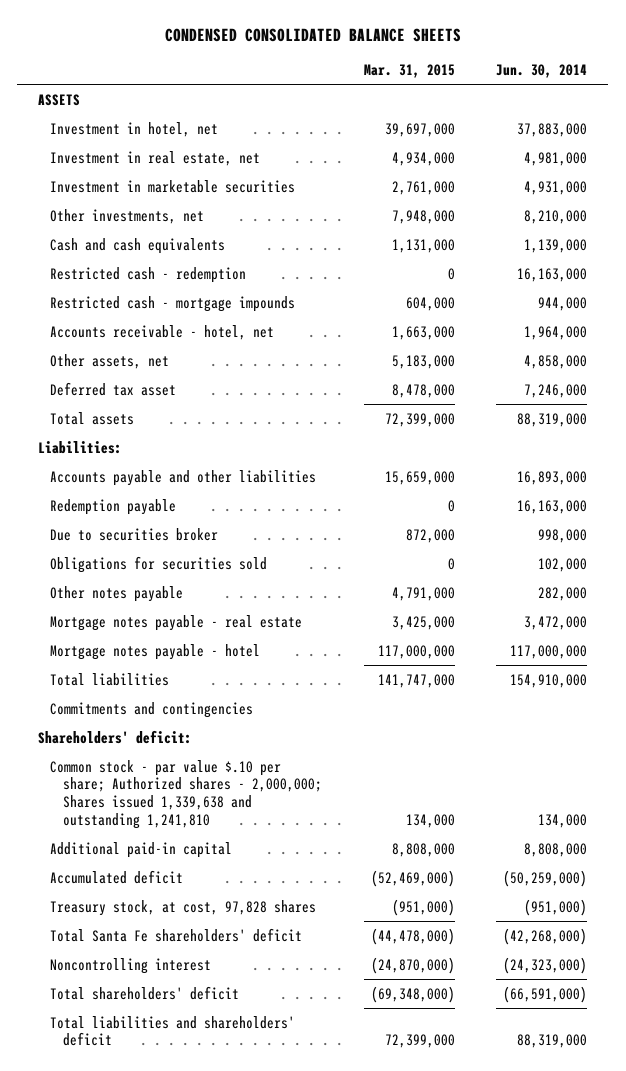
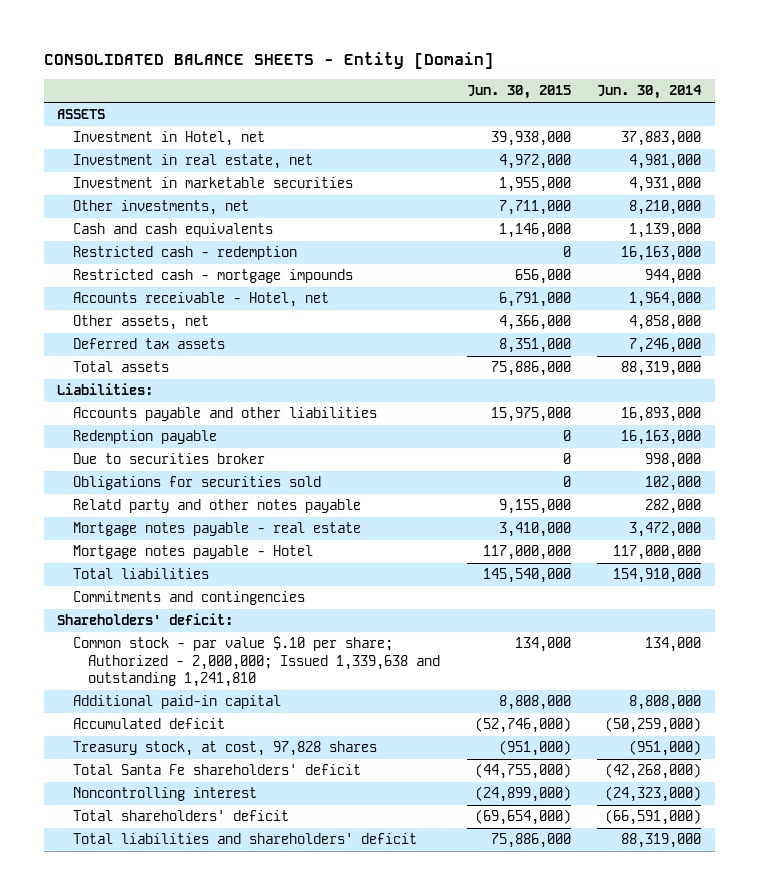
[164,27,461,42] CONDENSED CONSOLIDATED BALANCE SHEETS -> [44,52,495,70] CONSOLIDATED BALANCE SHEETS - Entity [Domain]
[363,64,455,79] Mar. 31, 2015 -> none
none -> [466,85,571,100] Jun. 30, 2015
[50,121,219,137] Investment in hotel, net -> [72,131,265,147] Investment in Hotel, net
[50,324,275,340] Accounts receivable - hotel, net -> [72,292,329,308] Accounts receivable - Hotel, net
[50,381,177,396] Deferred tax asset -> [72,338,225,350] Deferred tax assets
[50,585,184,602] Other notes payable -> [72,499,361,514] Relatd party and other notes payable
[50,643,261,660] Mortgage notes payable - hotel -> [72,545,313,560] Mortgage notes payable - Hotel
[50,759,322,829] Common stock - par value $.10 per share; Authorized shares - 2,000,000; Shares issued 1,339,638 and outstanding 1,241,810 -> [72,636,441,688] Common stock - par value $.10 per share; Authorized - 2,000,000; Issued 1,339,638 and outstanding 1,241,810

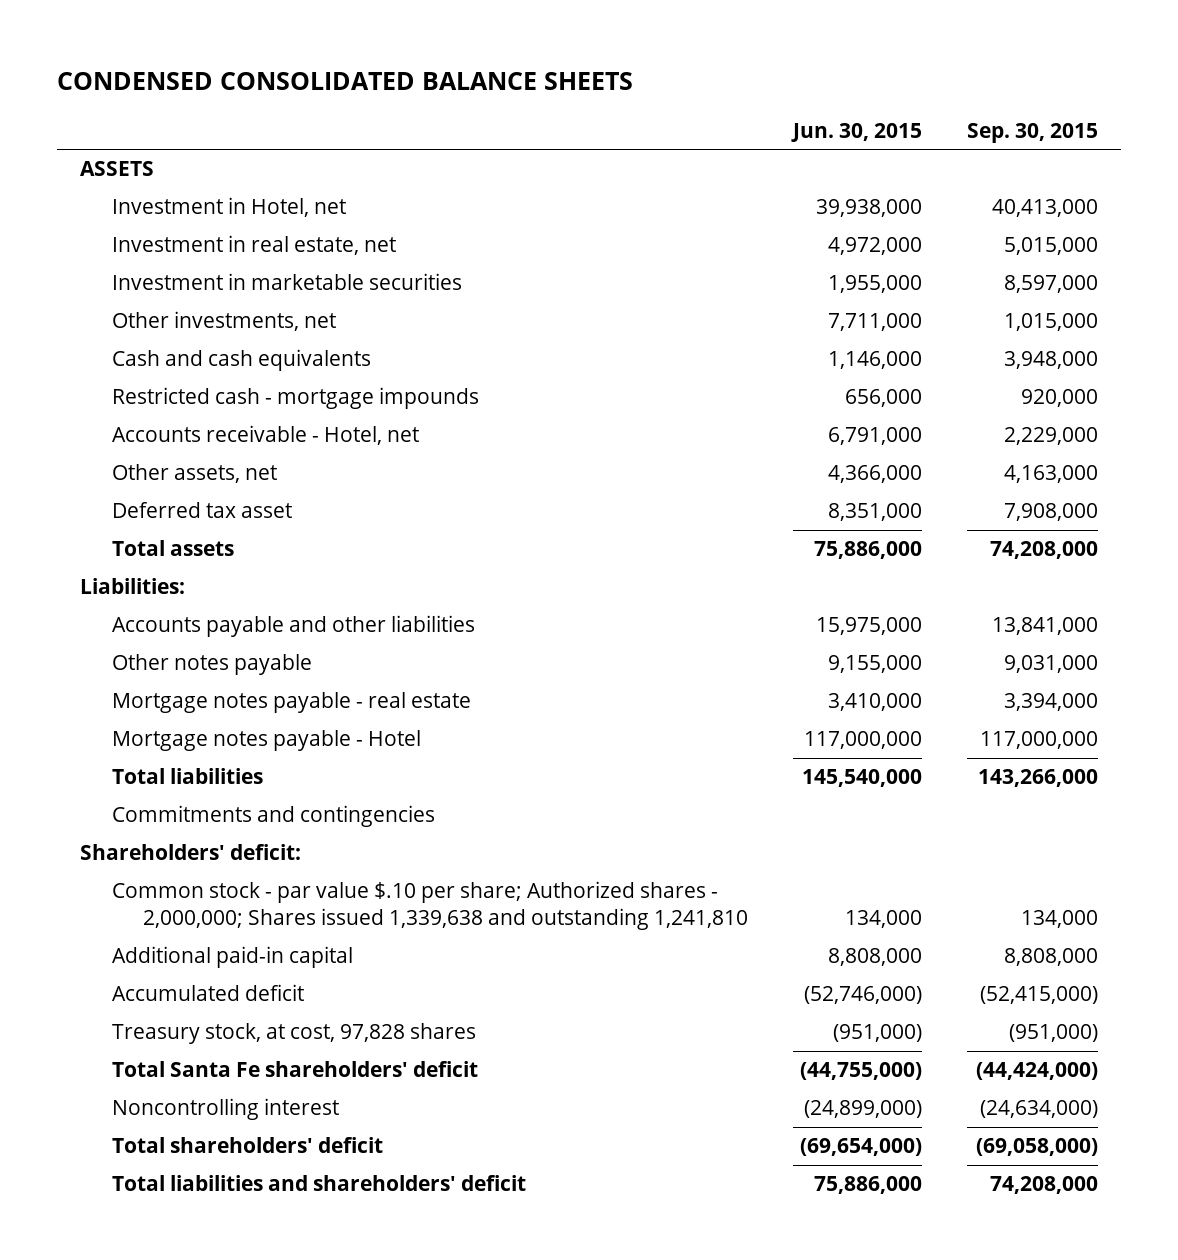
[44,52,495,70] CONSOLIDATED BALANCE SHEETS - Entity [Domain] -> [57,72,634,91] CONDENSED CONSOLIDATED BALANCE SHEETS
[597,85,703,100] Jun. 30, 2014 -> none
none -> [967,122,1099,143] Sep. 30, 2015
[72,246,297,261] Restricted cash - redemption -> none
[72,338,225,350] Deferred tax assets -> [111,502,292,519] Deferred tax asset
[72,430,217,445] Redemption payable -> none
[72,453,265,465] Due to securities broker -> none
[72,476,321,491] Obligations for securities sold -> none
[72,499,361,514] Relatd party and other notes payable -> [111,654,312,676] Other notes payable
[72,636,441,688] Common stock - par value $.10 per share; Authorized - 2,000,000; Issued 1,339,638 and outstanding 1,241,810 -> [111,881,749,931] Common stock - par value $.10 per share; Authorized shares - 2,000,000; Shares issued 1,339,638 and outstanding 1,241,810

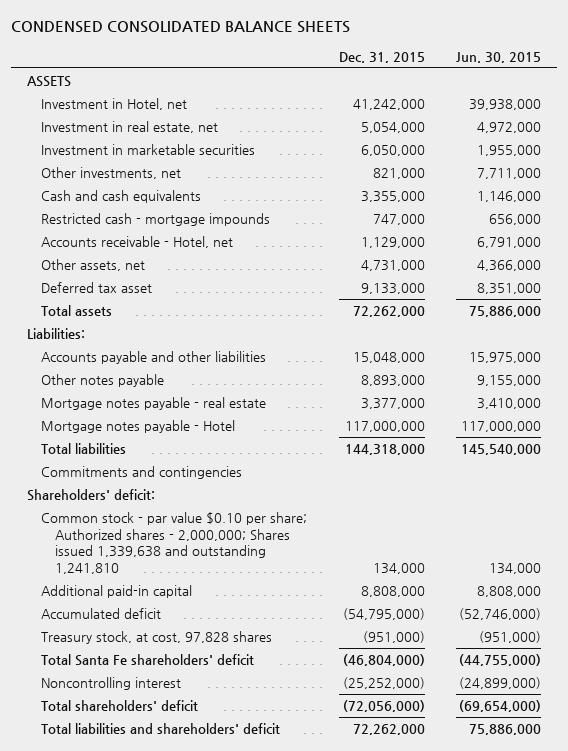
[967,122,1099,143] Sep. 30, 2015 -> none
none -> [338,51,425,63] Dec. 31, 2015
[111,881,749,931] Common stock - par value $.10 per share; Authorized shares - 2,000,000; Shares issued 1,339,638 and outstanding 1,241,810 -> [41,512,308,574] Common stock - par value $0.10 per share; Authorized shares - 2,000,000; Shares issued 1,339,638 and outstanding 1,241,810

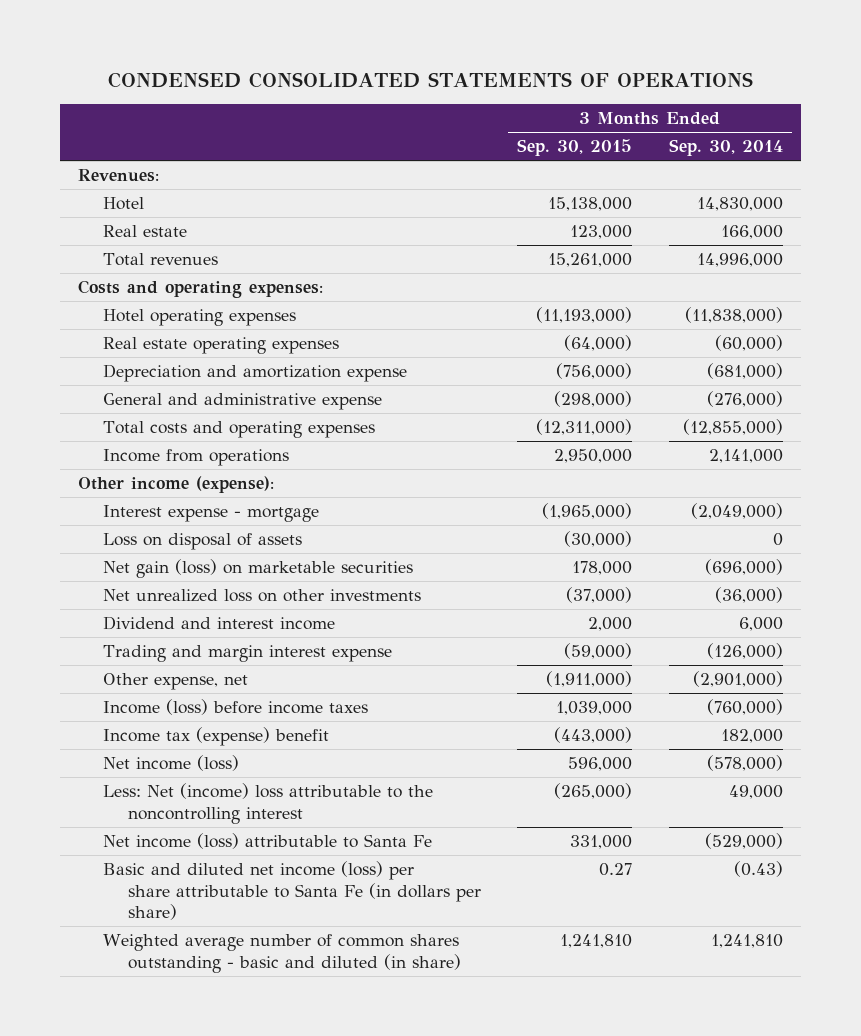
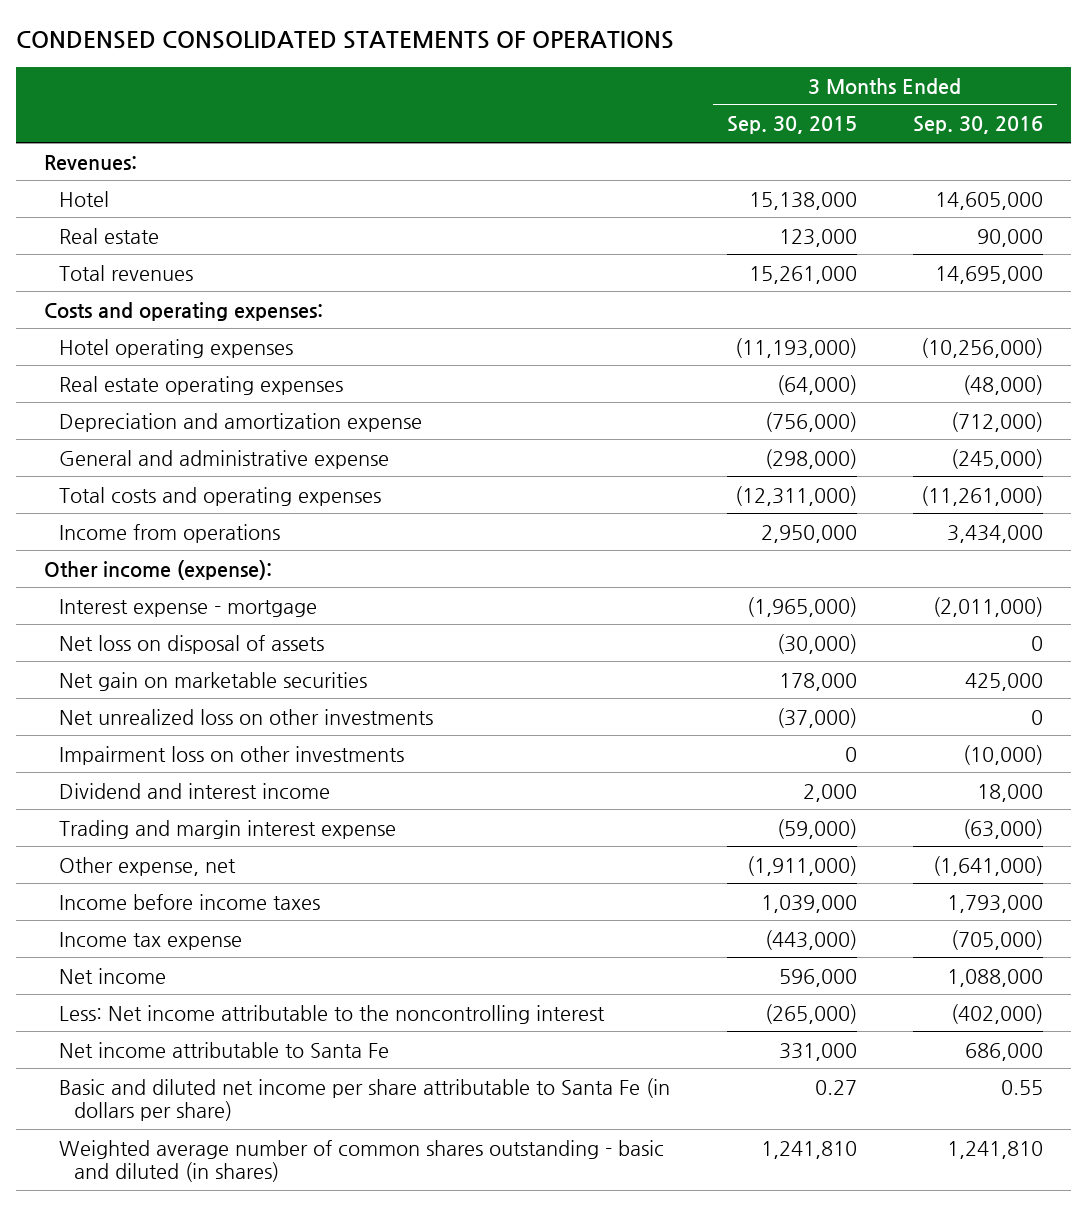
[668,139,783,157] Sep. 30, 2014 -> none
none -> [913,116,1044,135] Sep. 30, 2016
[102,533,302,551] Loss on disposal of assets -> [59,634,325,654] Net loss on disposal of assets
[102,559,413,579] Net gain (loss) on marketable securities -> [59,671,368,691] Net gain on marketable securities
none -> [59,745,405,765] Impairment loss on other investments
[102,699,368,716] Income (loss) before income taxes -> [59,893,321,910] Income before income taxes
[102,727,329,747] Income tax (expense) benefit -> [59,931,243,950] Income tax expense
[102,755,239,772] Net income (loss) -> [59,967,167,984] Net income
[102,783,433,824] Less: Net (income) loss attributable to the noncontrolling interest -> [59,1004,606,1024] Less: Net income attributable to the noncontrolling interest
[102,833,432,850] Net income (loss) attributable to Santa Fe -> [59,1041,390,1058] Net income attributable to Santa Fe
[102,861,481,921] Basic and diluted net income (loss) per share attributable to Santa Fe (in dollars per share) -> [59,1077,671,1121] Basic and diluted net income per share attributable to Santa Fe (in dollars per share)
[102,934,461,973] Weighted average number of common shares outstanding - basic and diluted (in share) -> [59,1139,665,1182] Weighted average number of common shares outstanding - basic and diluted (in shares)

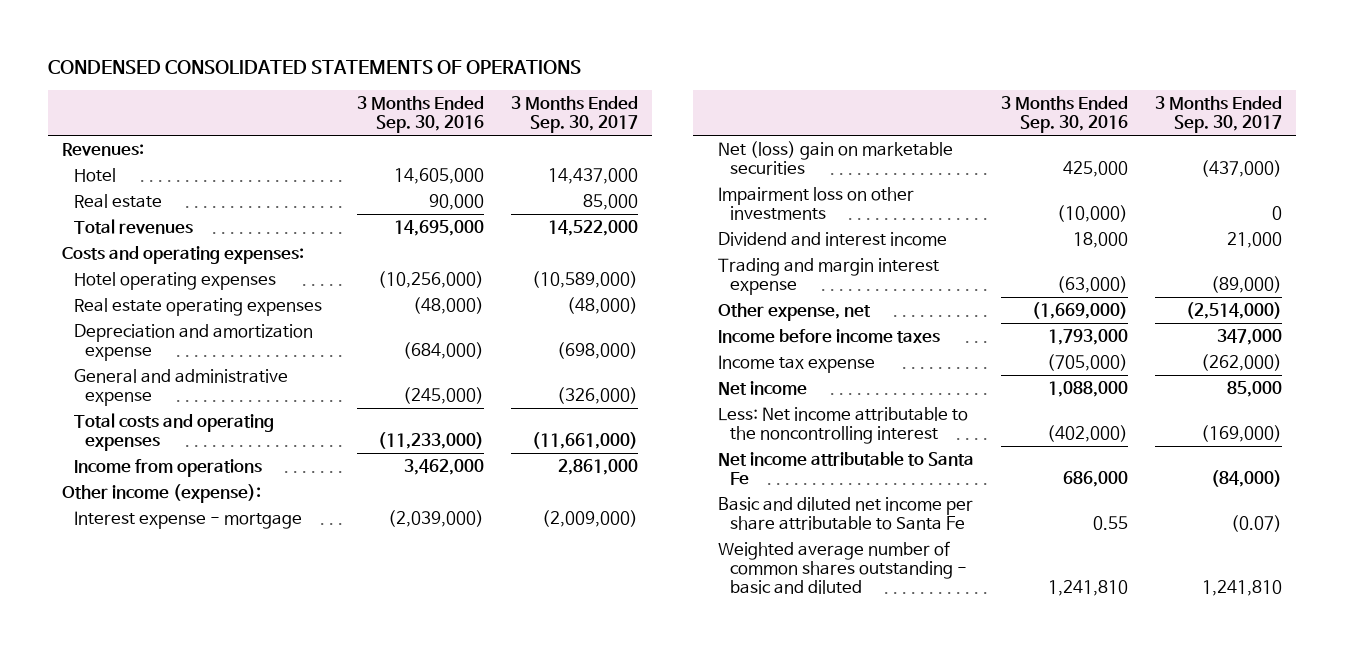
[726,116,857,135] Sep. 30, 2015 -> none
none -> [511,95,639,134] 3 Months Ended Sep. 30, 2017
[951,411,1044,432] (712,000) -> [403,342,485,360] (684,000)
[921,485,1044,506] (11,261,000) -> [378,432,485,450] (11,233,000)
[947,524,1044,543] 3,434,000 -> [404,458,485,475] 3,462,000
[59,634,325,654] Net loss on disposal of assets -> none
[59,708,434,725] Net unrealized loss on other investments -> none
[933,596,1044,617] (2,011,000) -> [388,509,485,527] (2,039,000)
[59,671,368,691] Net gain on marketable securities -> [717,140,953,176] Net (loss) gain on marketable securities
[933,855,1044,876] (1,641,000) -> [1032,301,1129,319] (1,669,000)
[59,1077,671,1121] Basic and diluted net income per share attributable to Santa Fe (in dollars per share) -> [717,496,973,531] Basic and diluted net income per share attributable to Santa Fe
[59,1139,665,1182] Weighted average number of common shares outstanding - basic and diluted (in shares) -> [717,540,967,595] Weighted average number of common shares outstanding - basic and diluted

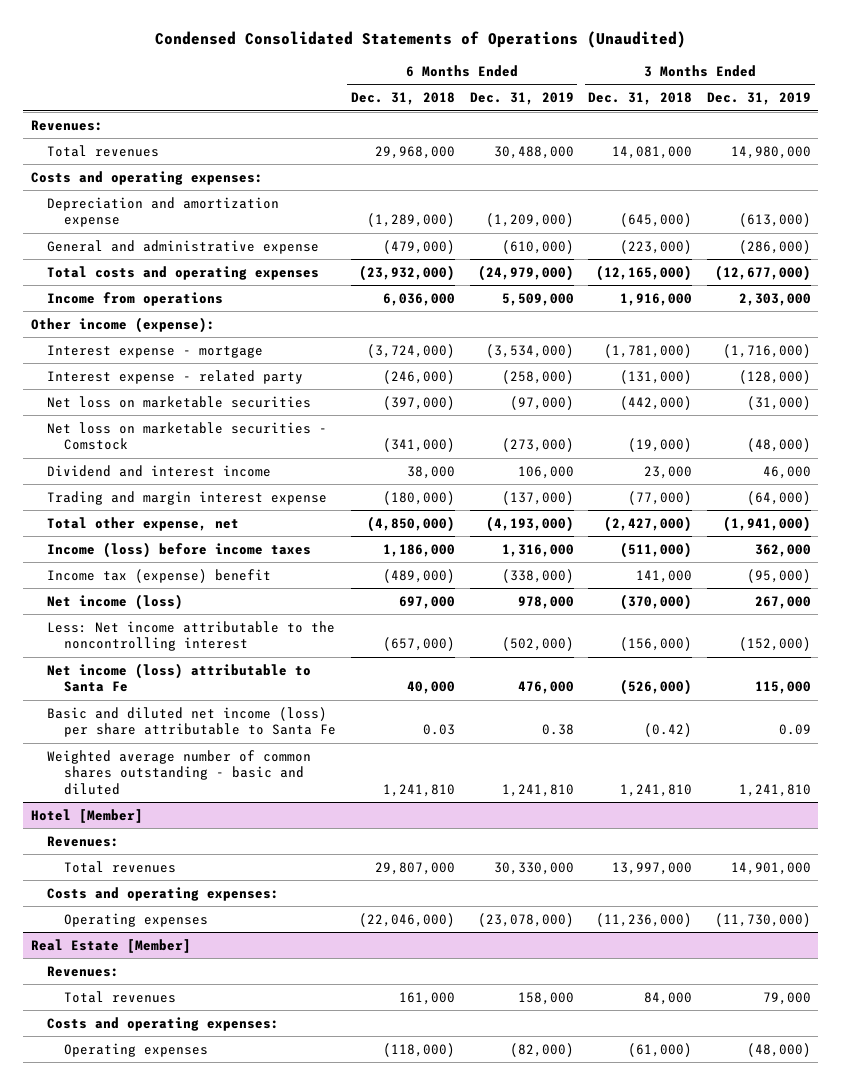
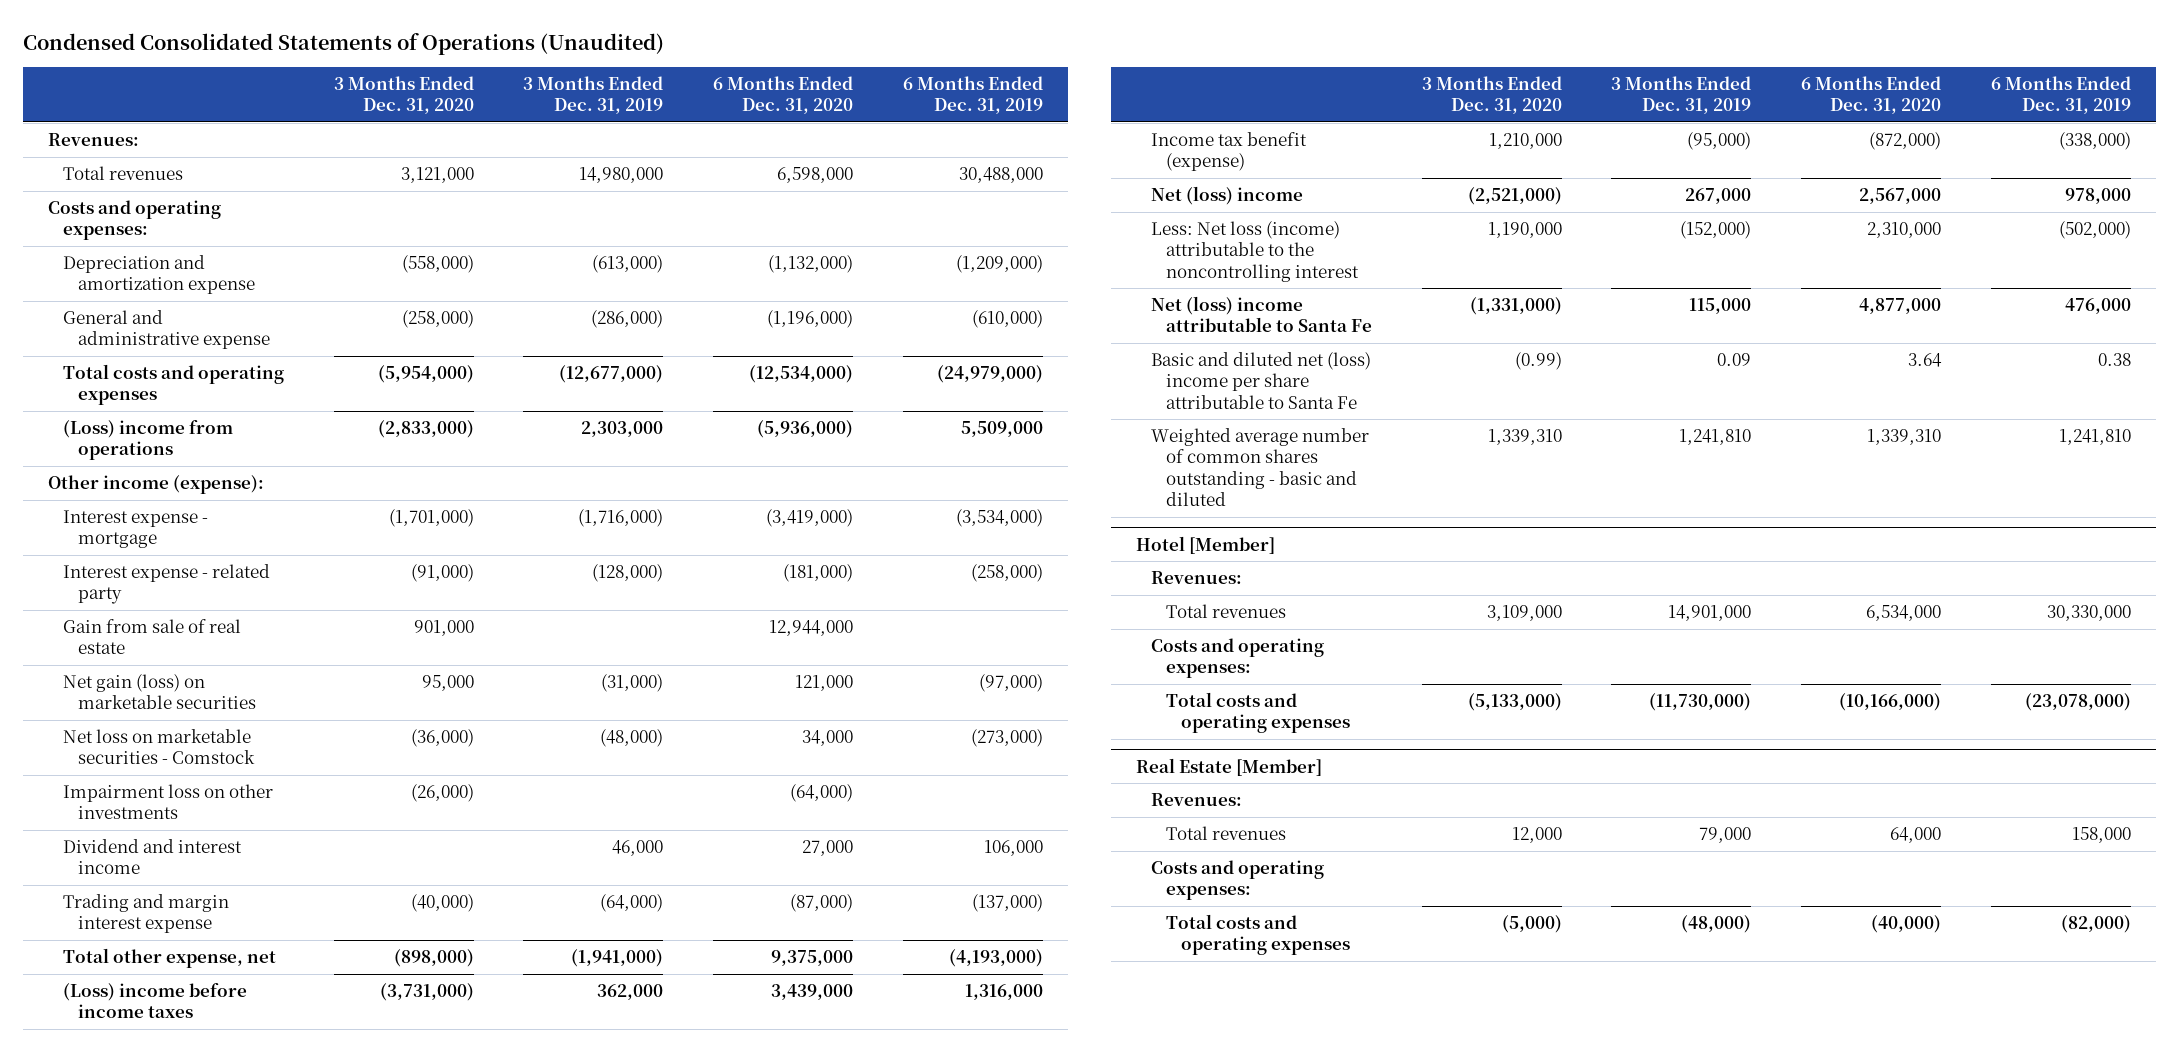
[350,92,455,106] Dec. 31, 2018 -> none
[588,92,693,106] Dec. 31, 2018 -> none
none -> [333,76,474,115] 3 Months Ended Dec. 31, 2020
none -> [713,76,854,115] 6 Months Ended Dec. 31, 2020
[47,291,224,306] Income from operations -> [62,420,233,461] (Loss) income from operations
none -> [62,619,241,655] Gain from sale of real estate
[47,395,312,408] Net loss on marketable securities -> [62,674,256,710] Net gain (loss) on marketable securities
none -> [62,784,273,820] Impairment loss on other investments
[47,541,312,558] Income (loss) before income taxes -> [62,983,247,1019] (Loss) income before income taxes
[47,568,272,583] Income tax (expense) benefit -> [1150,132,1307,172] Income tax benefit (expense)
[47,593,184,610] Net income (loss) -> [1150,186,1303,206] Net (loss) income
[47,620,336,652] Less: Net income attributable to the noncontrolling interest -> [1150,221,1359,282] Less: Net loss (income) attributable to the noncontrolling interest
[47,662,312,693] Net income (loss) attributable to Santa Fe -> [1150,296,1372,333] Net (loss) income attributable to Santa Fe
[47,706,337,738] Basic and diluted net income (loss) per share attributable to Santa Fe -> [1150,352,1371,409] Basic and diluted net (loss) income per share attributable to Santa Fe
[64,912,209,927] Operating expenses -> [1165,692,1350,734] Total costs and operating expenses
[64,1042,209,1057] Operating expenses -> [1165,914,1350,956] Total costs and operating expenses

